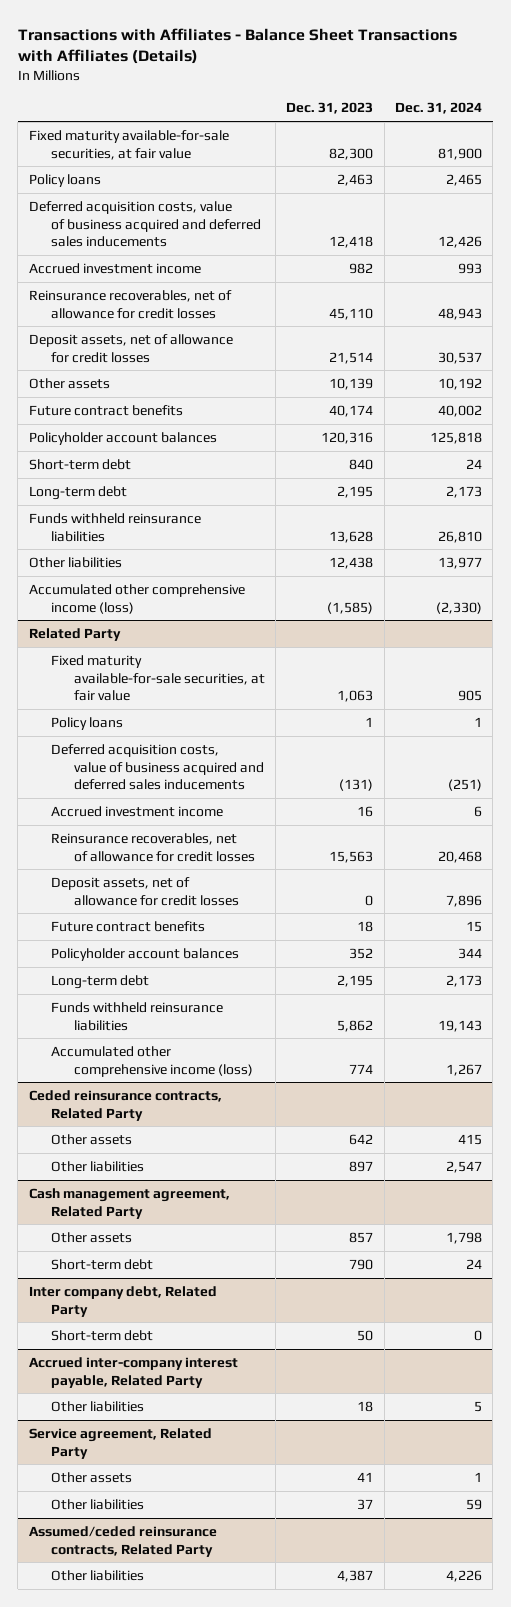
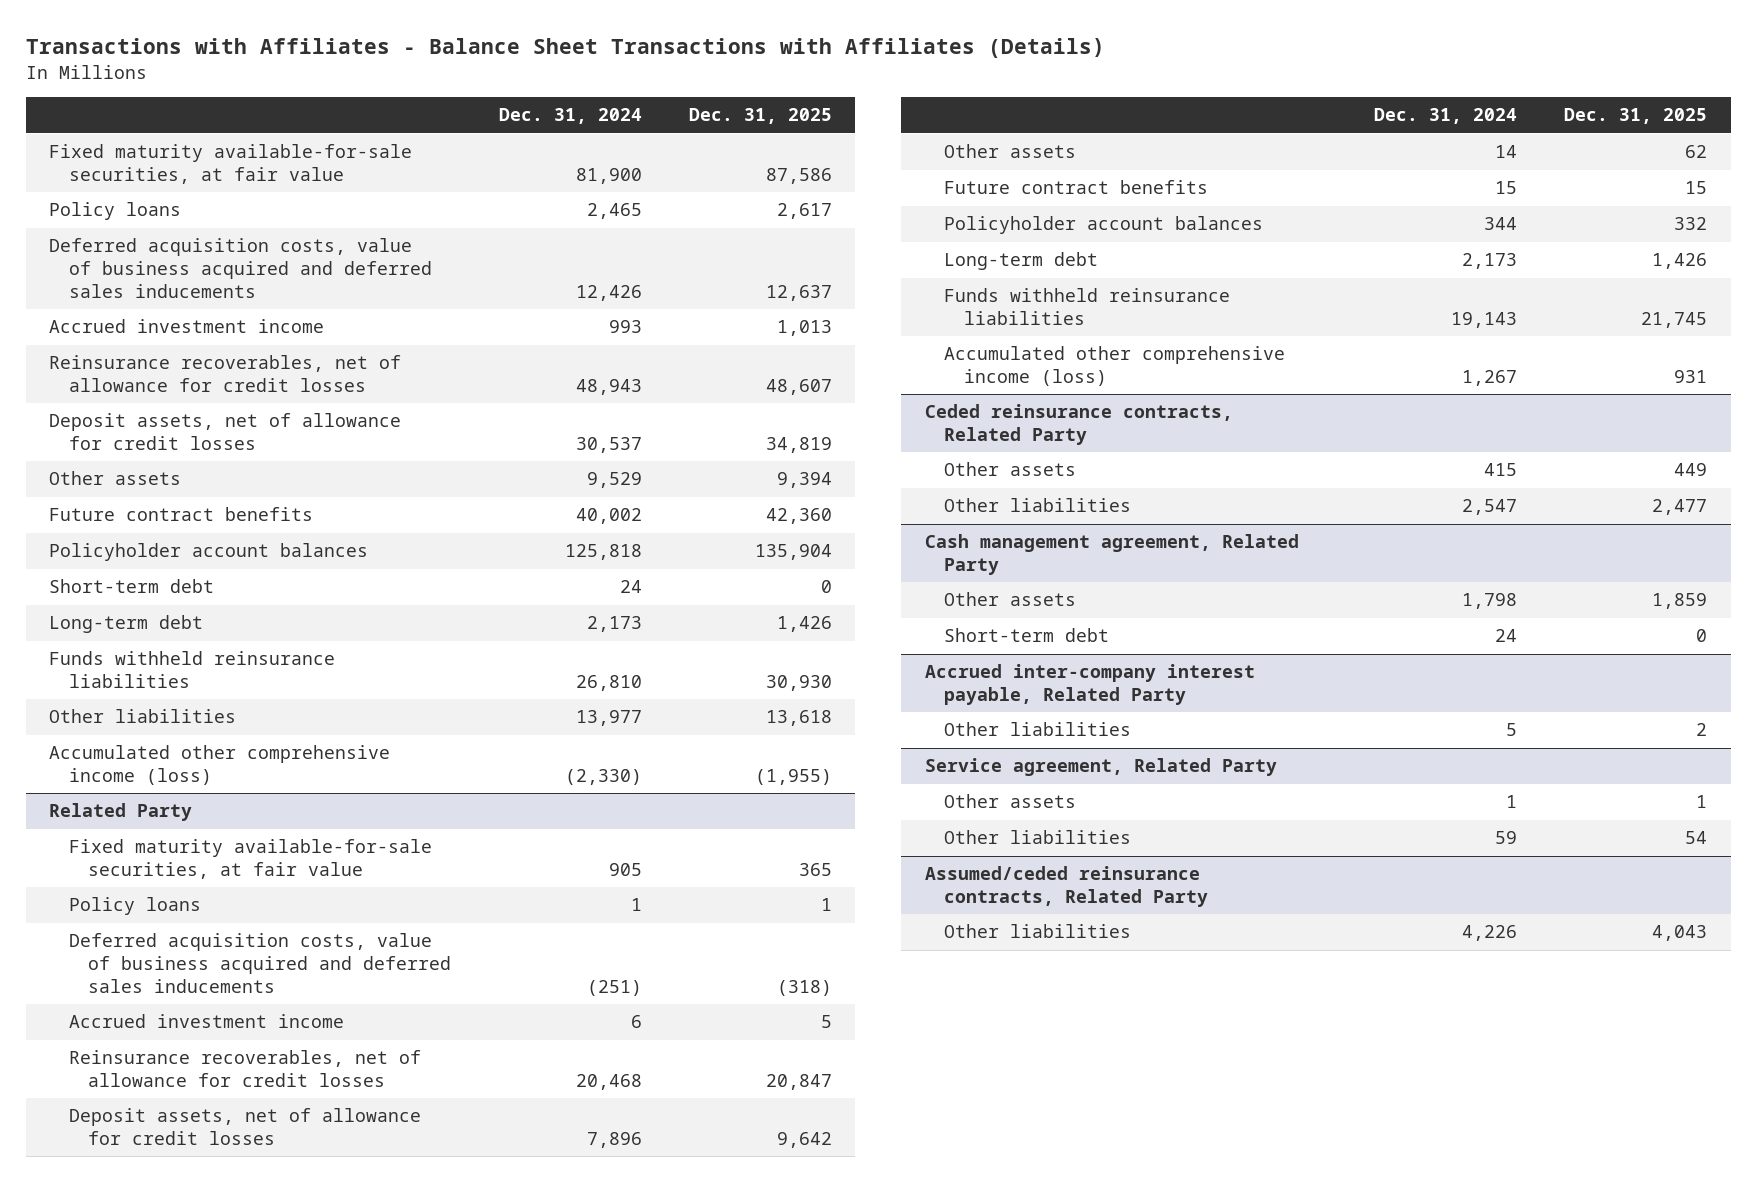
[286,102,374,115] Dec. 31, 2023 -> none
none -> [688,108,832,125] Dec. 31, 2025
[437,378,482,391] 10,192 -> [586,472,642,489] 9,529
none -> [944,144,1077,159] Other assets
[28,1286,217,1317] Inter company debt, Related Party -> none
[51,1330,154,1342] Short-term debt -> none

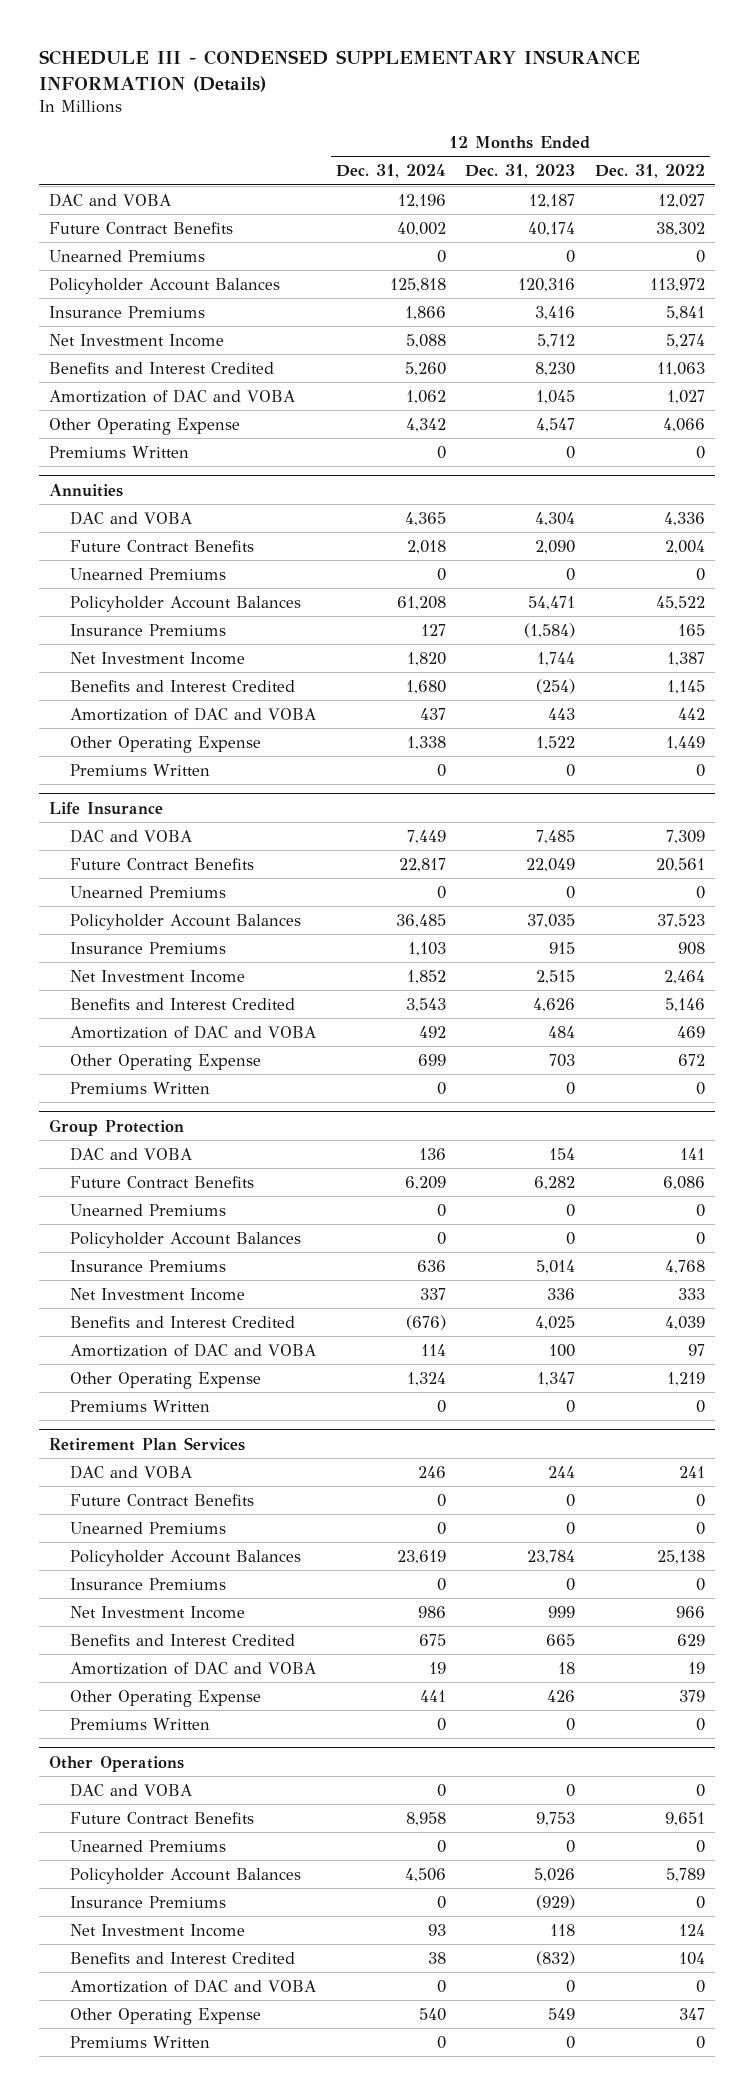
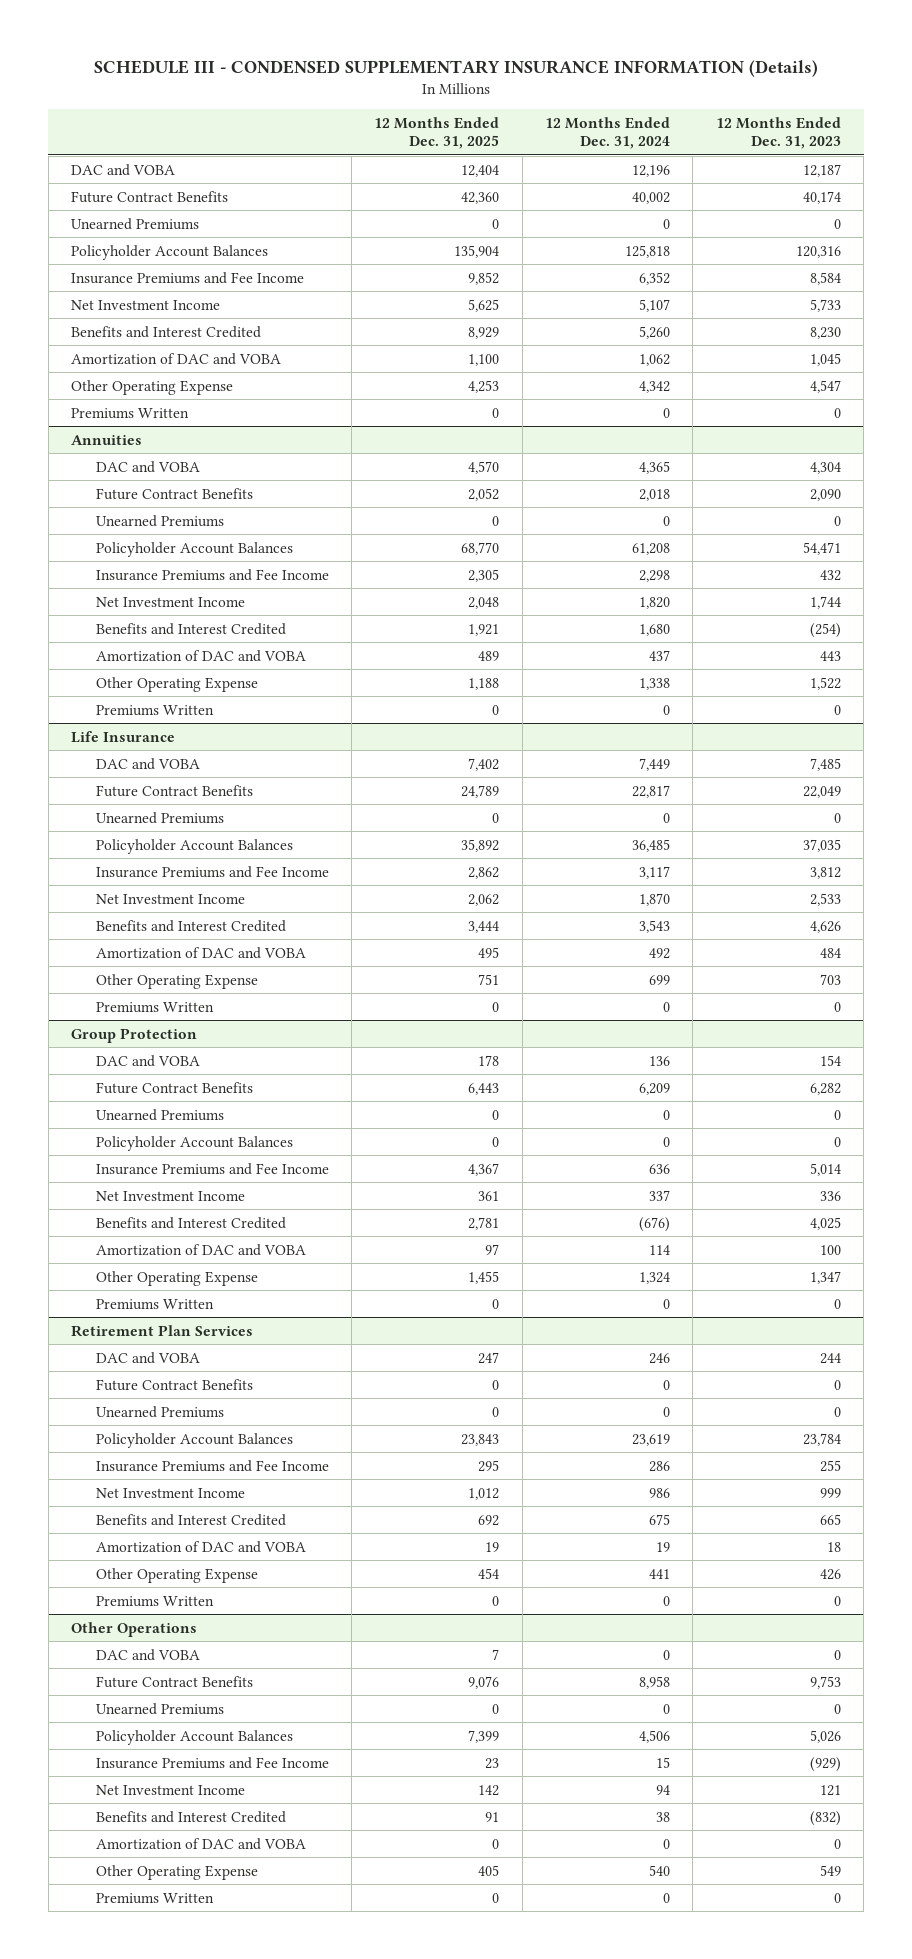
[595,164,706,179] Dec. 31, 2022 -> none
none -> [374,116,500,150] 12 Months Ended Dec. 31, 2025
[48,305,205,318] Insurance Premiums -> [71,271,305,284] Insurance Premiums and Fee Income
[404,305,446,320] 1,866 -> [639,271,671,285] 6,352
[535,305,576,320] 3,416 -> [809,271,841,285] 8,584
[405,333,446,348] 5,088 -> [639,298,671,312] 5,107
[537,333,576,348] 5,712 -> [809,298,841,312] 5,733
[70,623,227,636] Insurance Premiums -> [95,568,329,581] Insurance Premiums and Fee Income
[420,623,446,636] 127 -> [639,569,671,582] 2,298
[524,622,576,638] (1,584) -> [819,569,841,581] 432
[70,941,227,954] Insurance Premiums -> [95,865,329,878] Insurance Premiums and Fee Income
[407,941,446,956] 1,103 -> [639,865,671,879] 3,117
[549,941,576,954] 915 -> [809,866,841,879] 3,812
[406,969,446,984] 1,852 -> [639,892,671,906] 1,870
[536,969,576,984] 2,515 -> [809,892,841,906] 2,533
[70,1259,227,1272] Insurance Premiums -> [95,1162,329,1175] Insurance Premiums and Fee Income
[70,1577,227,1590] Insurance Premiums -> [95,1459,329,1472] Insurance Premiums and Fee Income
[436,1577,446,1591] 0 -> [649,1460,671,1472] 286
[566,1577,576,1591] 0 -> [819,1459,841,1472] 255
[70,1895,227,1908] Insurance Premiums -> [95,1756,329,1769] Insurance Premiums and Fee Income
[436,1895,446,1909] 0 -> [656,1756,671,1768] 15
[427,1923,446,1936] 93 -> [656,1784,671,1795] 94
[550,1923,576,1936] 118 -> [819,1784,841,1796] 121

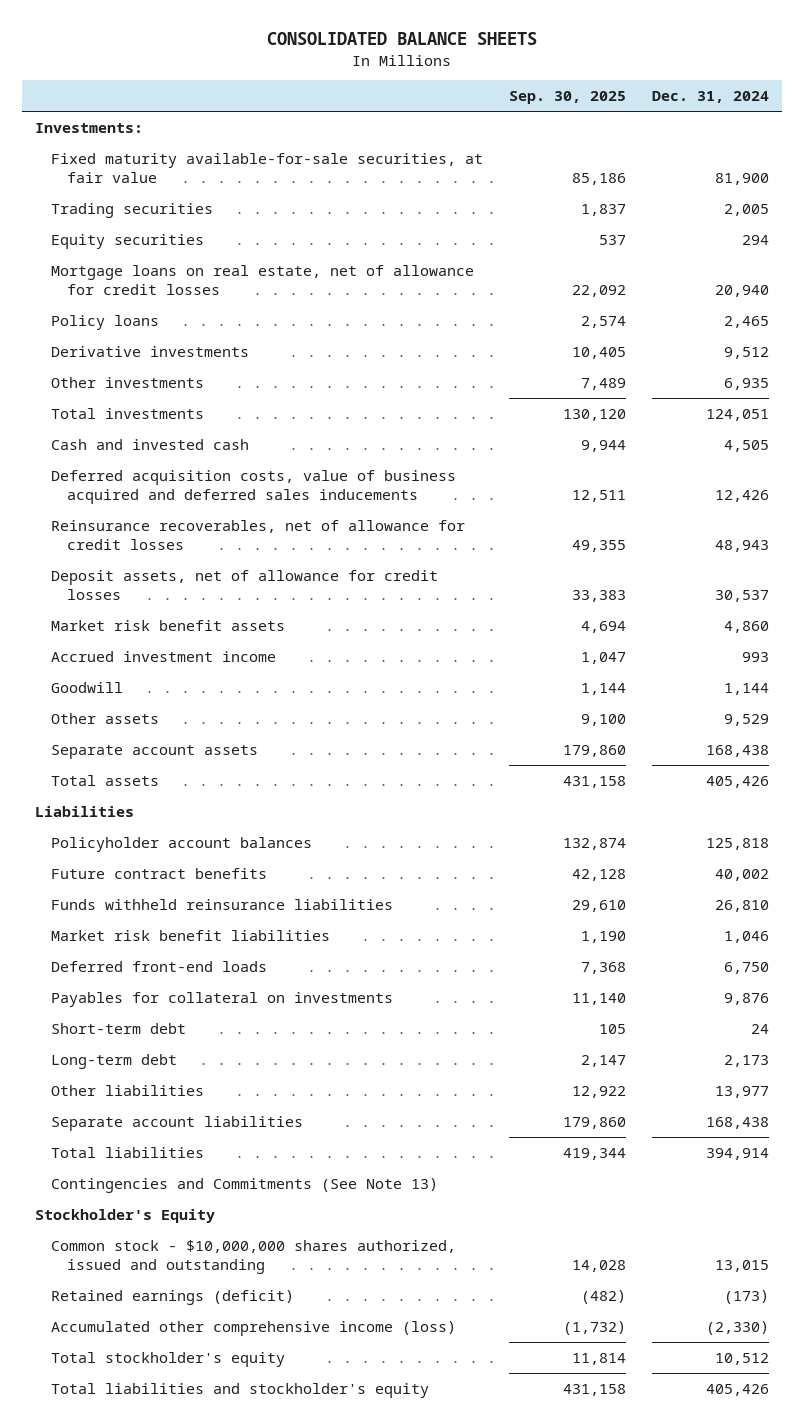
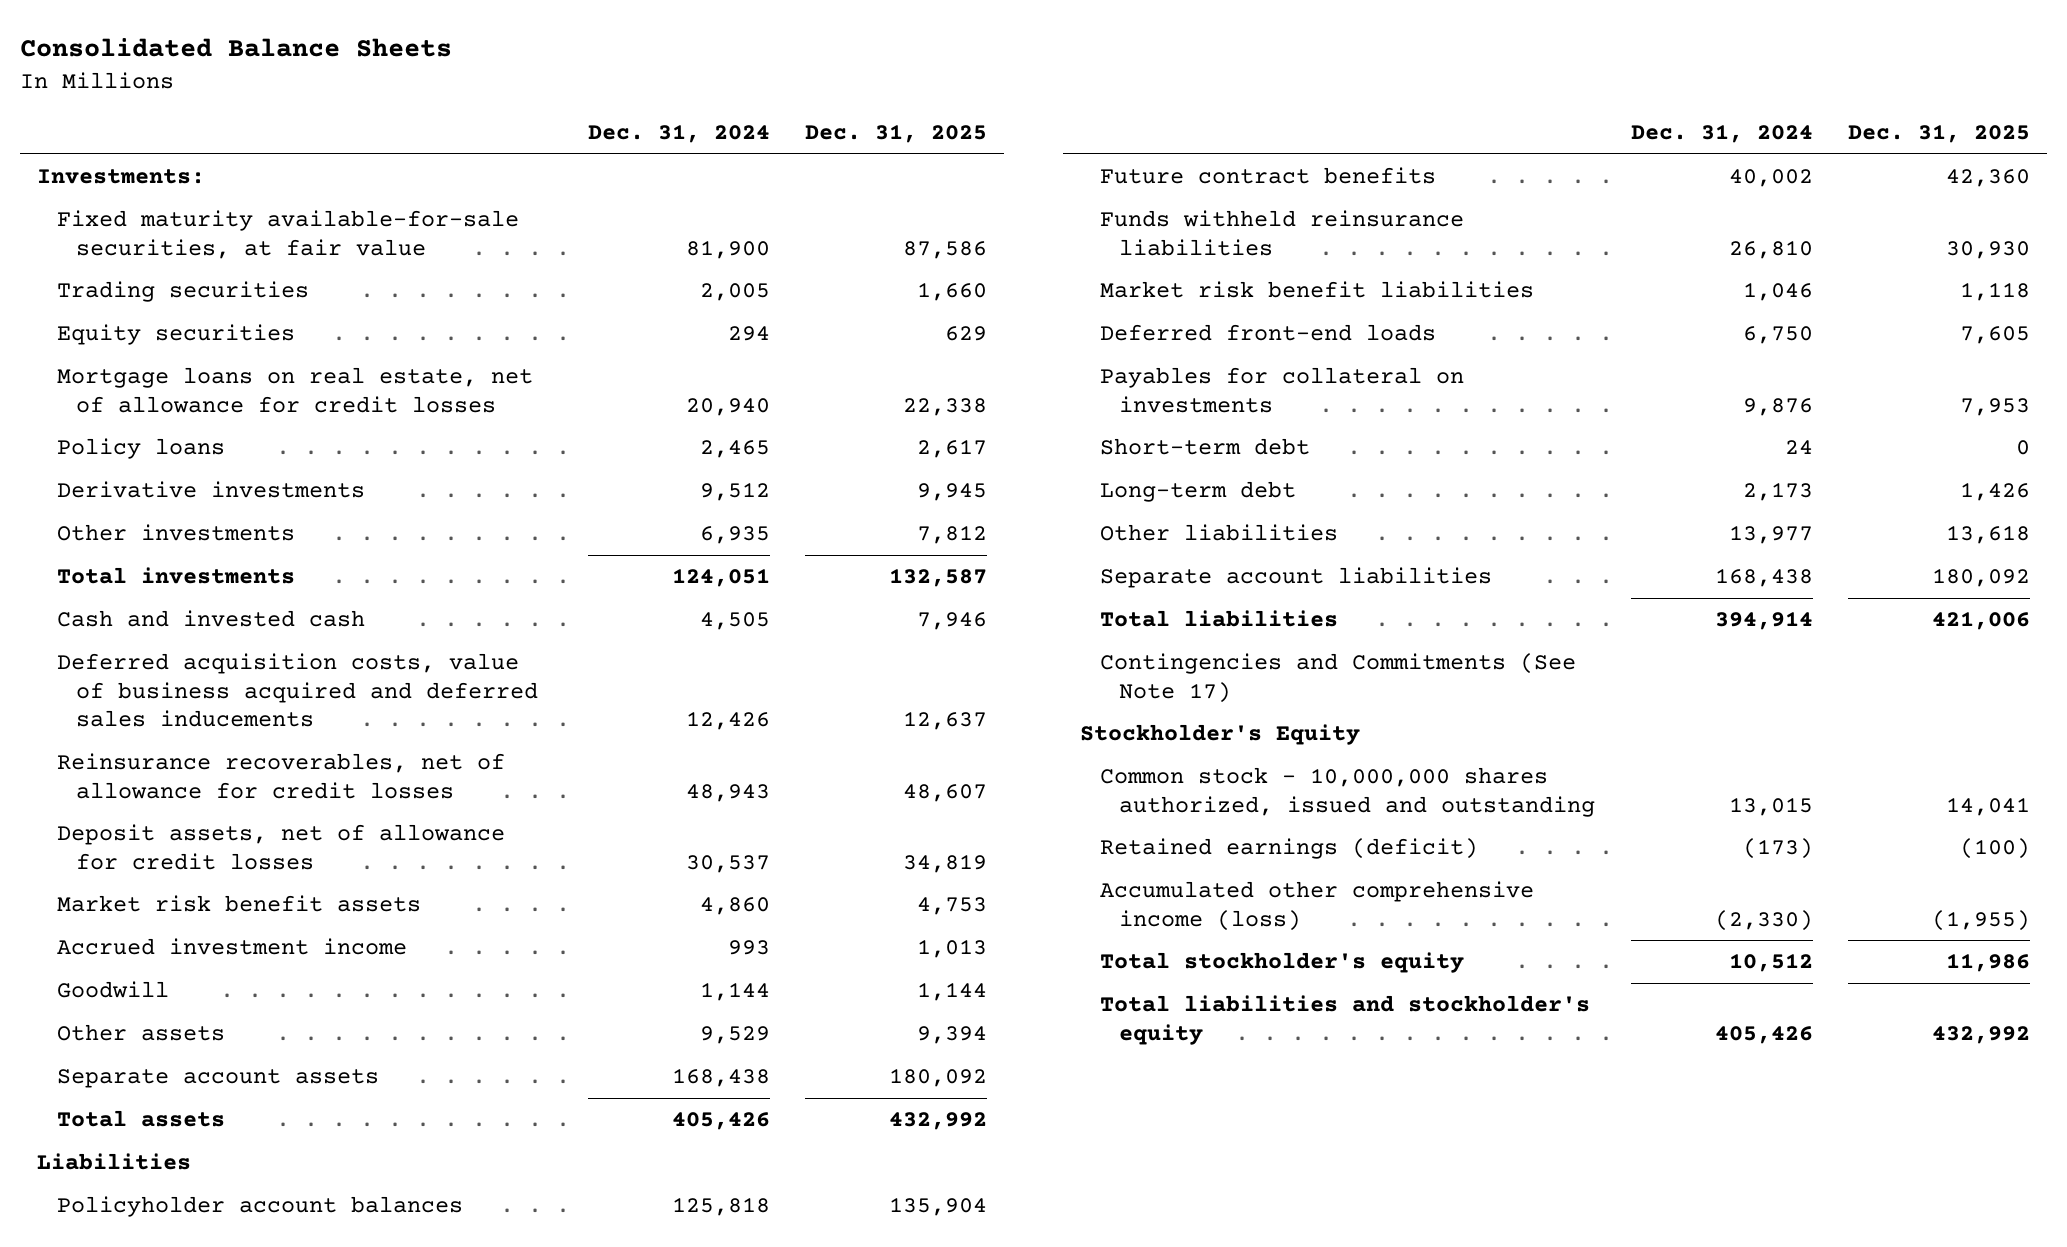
[267,32,538,46] CONSOLIDATED BALANCE SHEETS -> [19,38,452,58] Consolidated Balance Sheets
[509,91,627,105] Sep. 30, 2025 -> none
none -> [804,124,987,144] Dec. 31, 2025
[51,1177,439,1193] Contingencies and Commitments (See Note 13) -> [1099,653,1576,703] Contingencies and Commitments (See Note 17)
[51,1239,457,1274] Common stock - $10,000,000 shares authorized, issued and outstanding -> [1099,767,1596,817] Common stock - 10,000,000 shares authorized, issued and outstanding

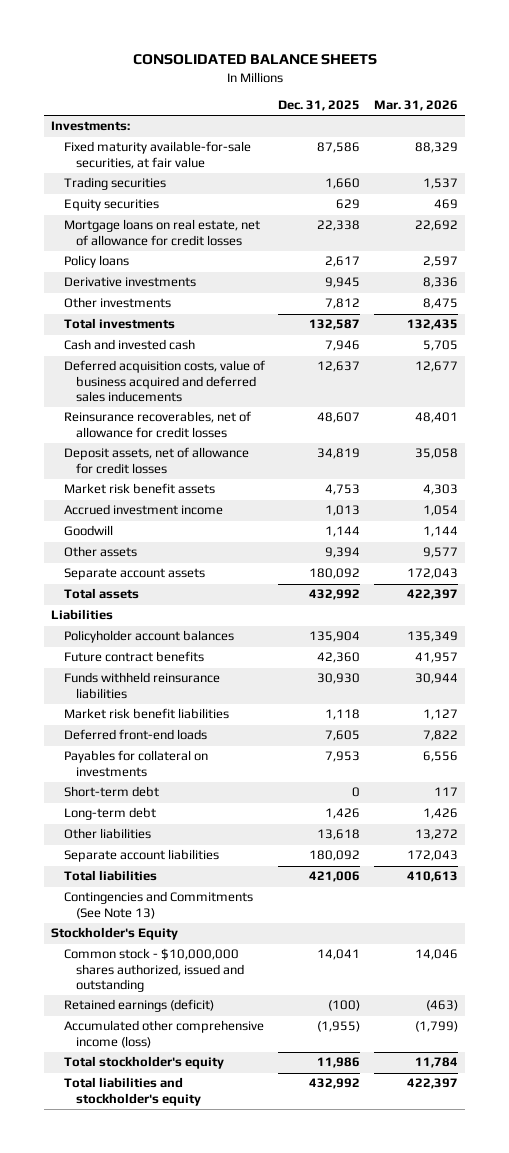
[19,38,452,58] Consolidated Balance Sheets -> [132,54,377,66] CONSOLIDATED BALANCE SHEETS
[587,124,770,144] Dec. 31, 2024 -> none
none -> [373,100,458,112] Mar. 31, 2026
[1099,653,1576,703] Contingencies and Commitments (See Note 17) -> [63,891,253,919] Contingencies and Commitments (See Note 13)
[1099,767,1596,817] Common stock - 10,000,000 shares authorized, issued and outstanding -> [63,948,245,992] Common stock - $10,000,000 shares authorized, issued and outstanding

